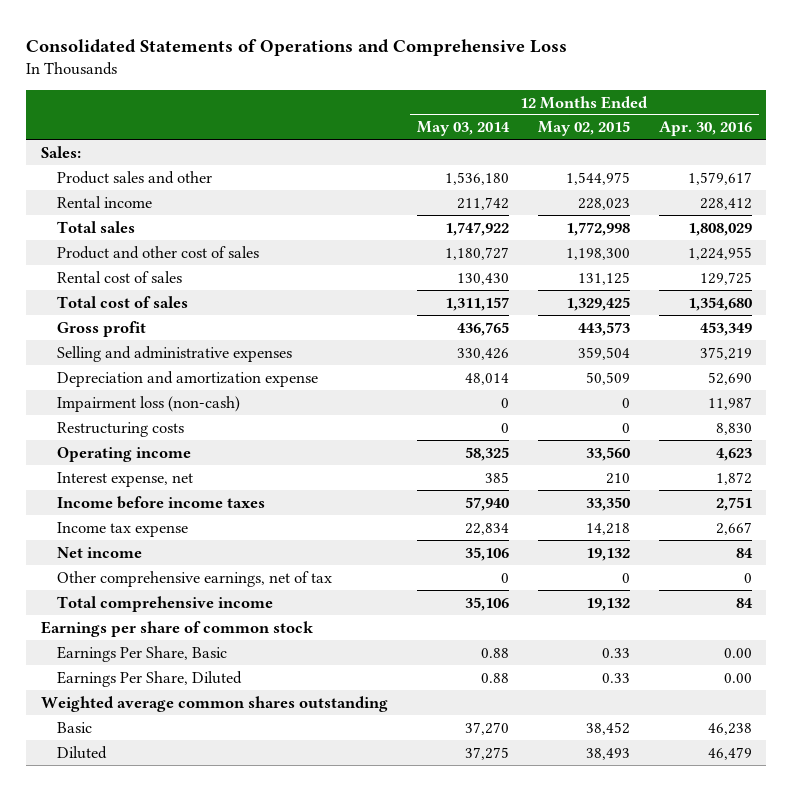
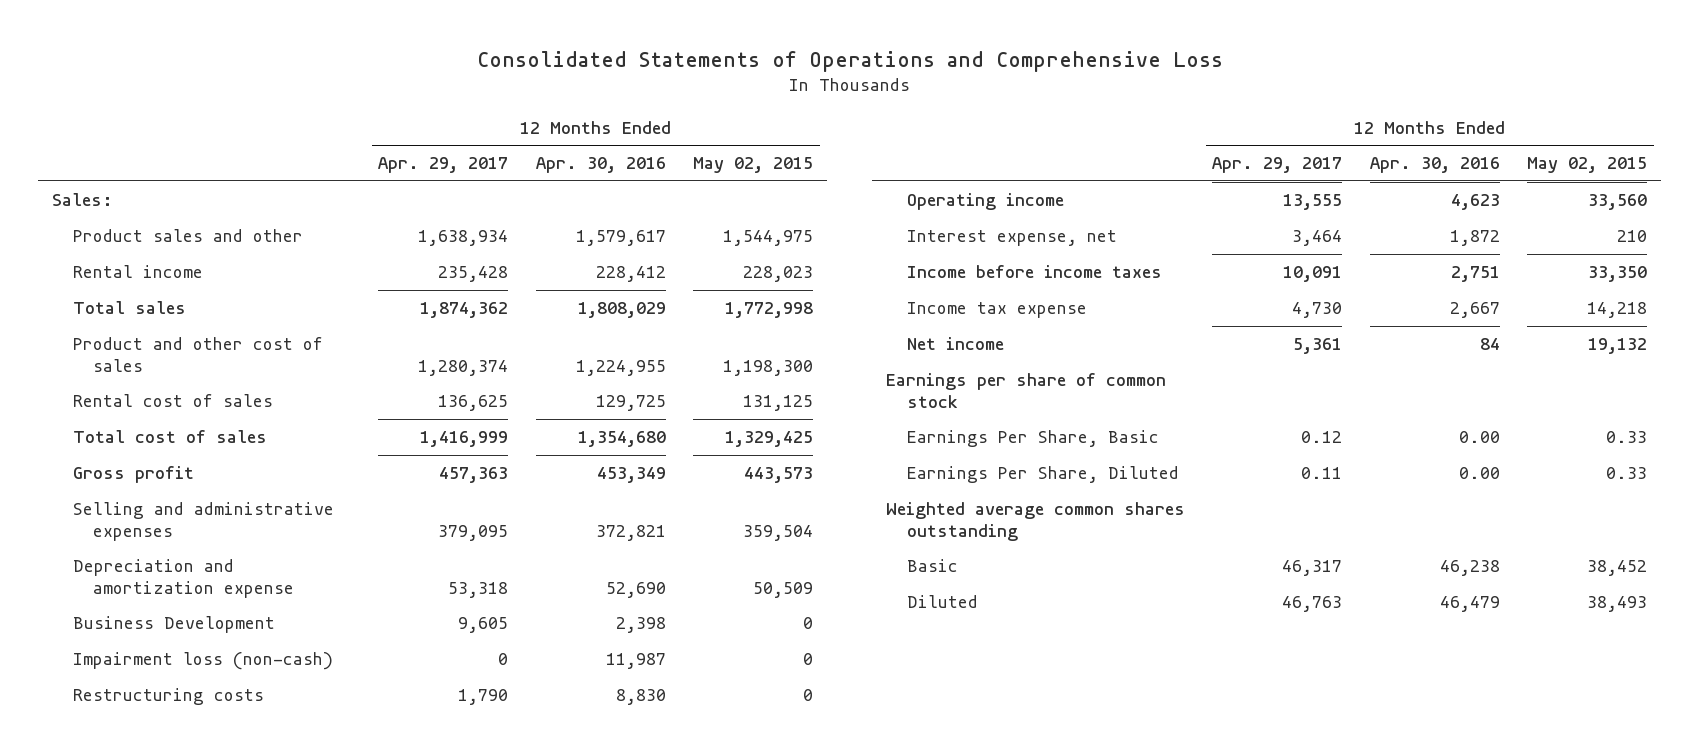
[416,121,510,137] May 03, 2014 -> none
none -> [378,157,509,174] Apr. 29, 2017
[699,346,752,360] 375,219 -> [595,524,666,541] 372,821
none -> [72,616,275,634] Business Development
[56,570,332,587] Other comprehensive earnings, net of tax -> none
[56,595,273,612] Total comprehensive income -> none

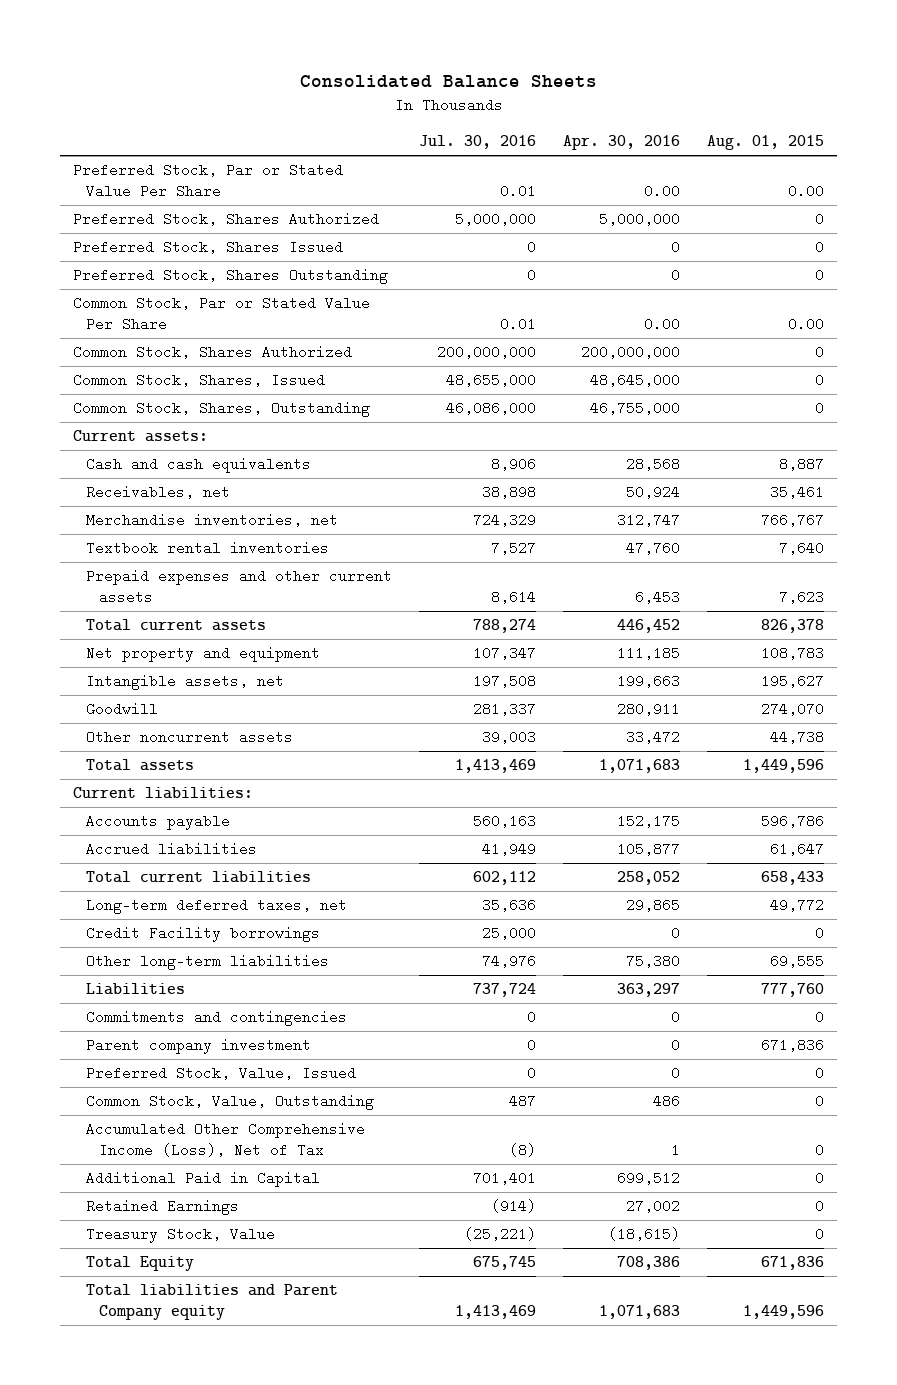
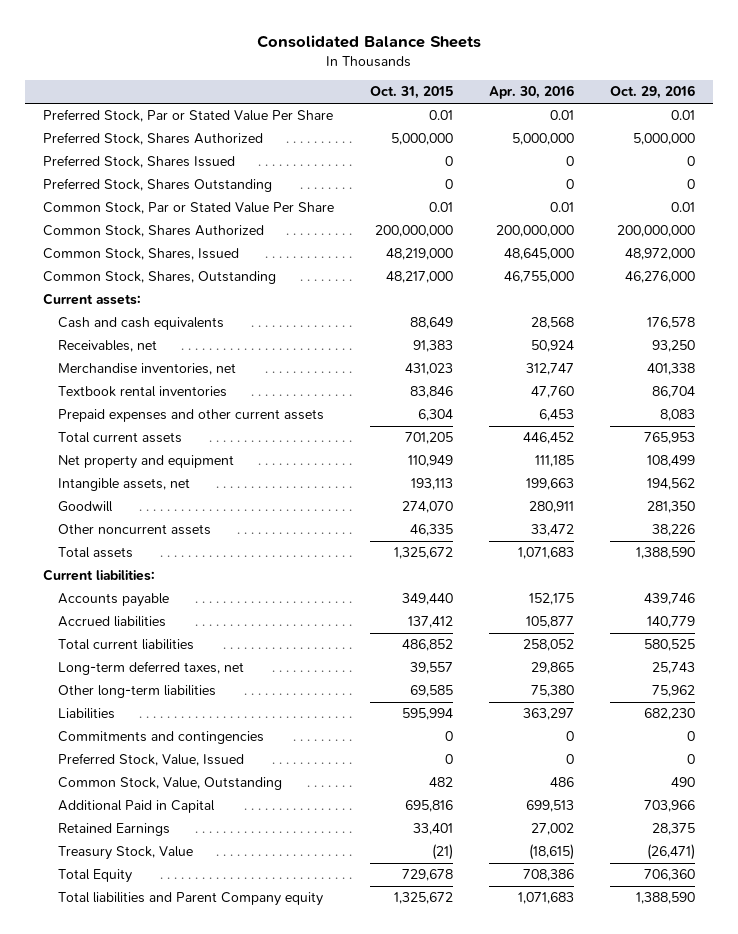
[419,135,537,150] Jul. 30, 2016 -> none
[706,135,824,151] Aug. 01, 2015 -> none
none -> [370,86,454,100] Oct. 31, 2015
none -> [610,85,696,100] Oct. 29, 2016
[643,183,680,198] 0.00 -> [550,110,575,121] 0.01
[643,316,680,331] 0.00 -> [550,202,575,213] 0.01
[86,926,321,943] Credit Facility borrowings -> none
[86,1038,312,1055] Parent company investment -> none
[86,1122,366,1157] Accumulated Other Comprehensive Income (Loss), Net of Tax -> none
[616,1171,680,1186] 699,512 -> [526,800,575,813] 699,513

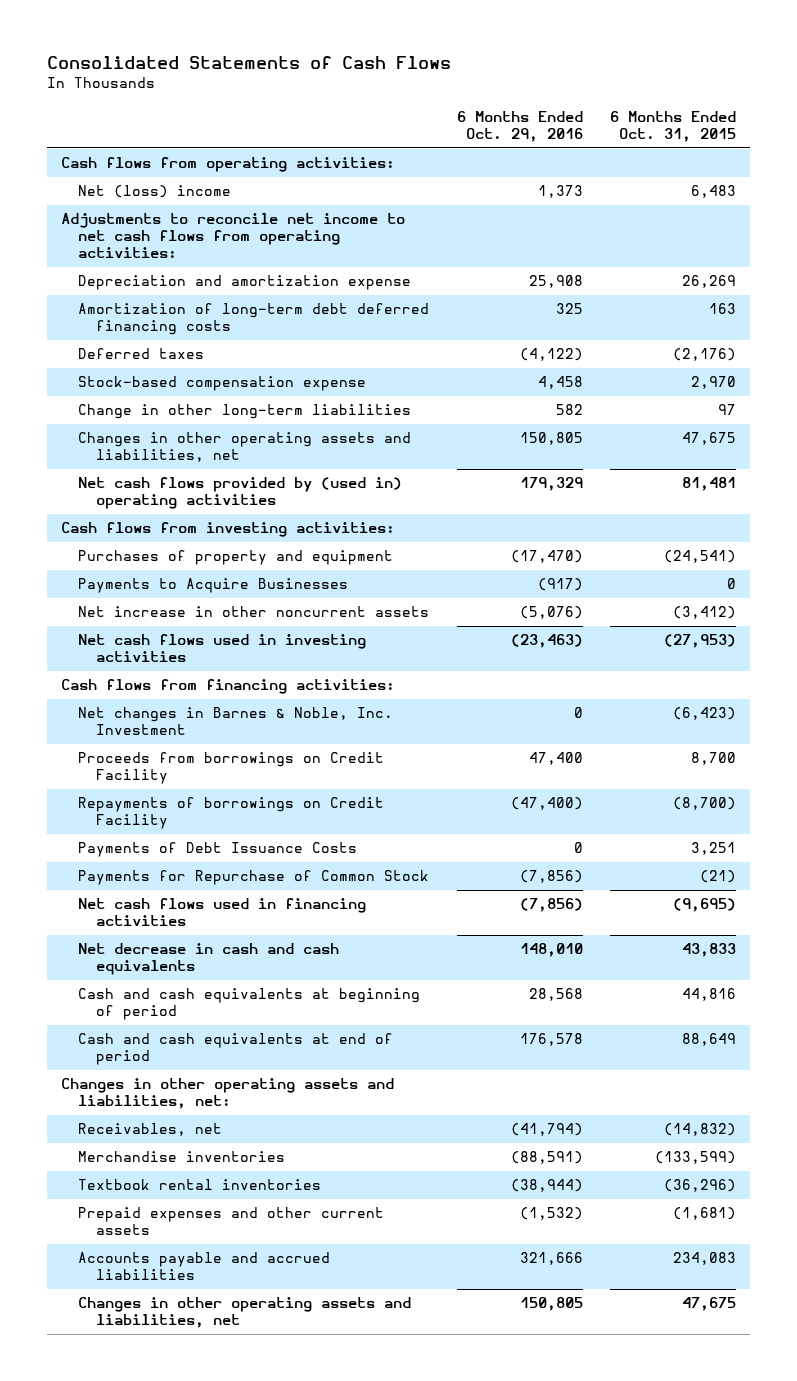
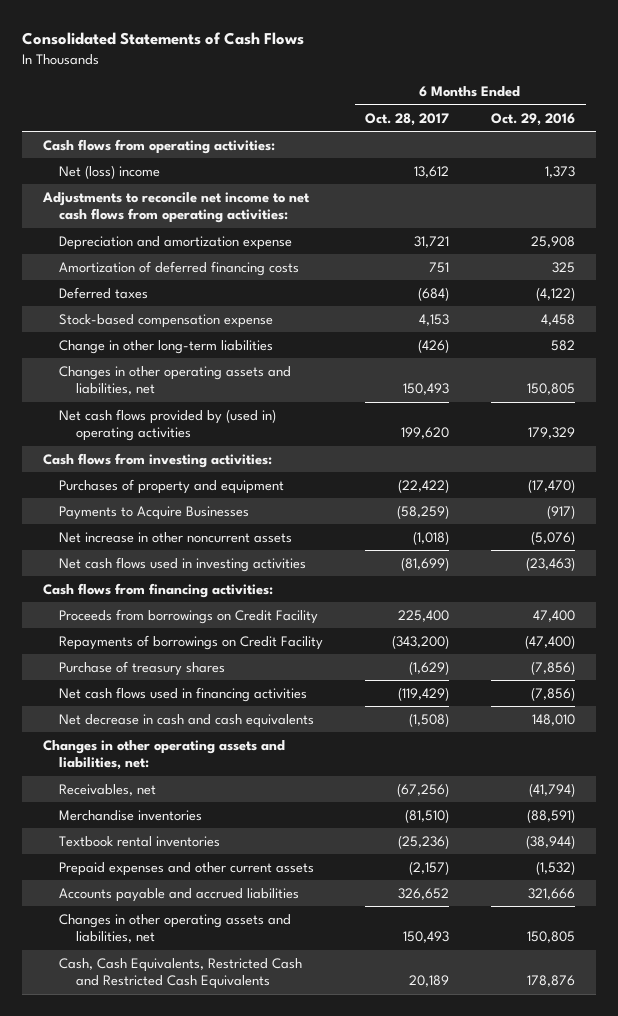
[610,110,737,143] 6 Months Ended Oct. 31, 2015 -> none
none -> [365,112,450,126] Oct. 28, 2017
[78,303,430,336] Amortization of long-term debt deferred financing costs -> [59,261,300,277] Amortization of deferred financing costs
[78,707,394,736] Net changes in Barnes & Noble, Inc. Investment -> none
[78,842,358,858] Payments of Debt Issuance Costs -> none
[78,870,430,886] Payments for Repurchase of Common Stock -> [59,661,226,677] Purchase of treasury shares
[78,988,421,1021] Cash and cash equivalents at beginning of period -> none
[78,1033,394,1066] Cash and cash equivalents at end of period -> none
none -> [59,958,303,990] Cash, Cash Equivalents, Restricted Cash and Restricted Cash Equivalents

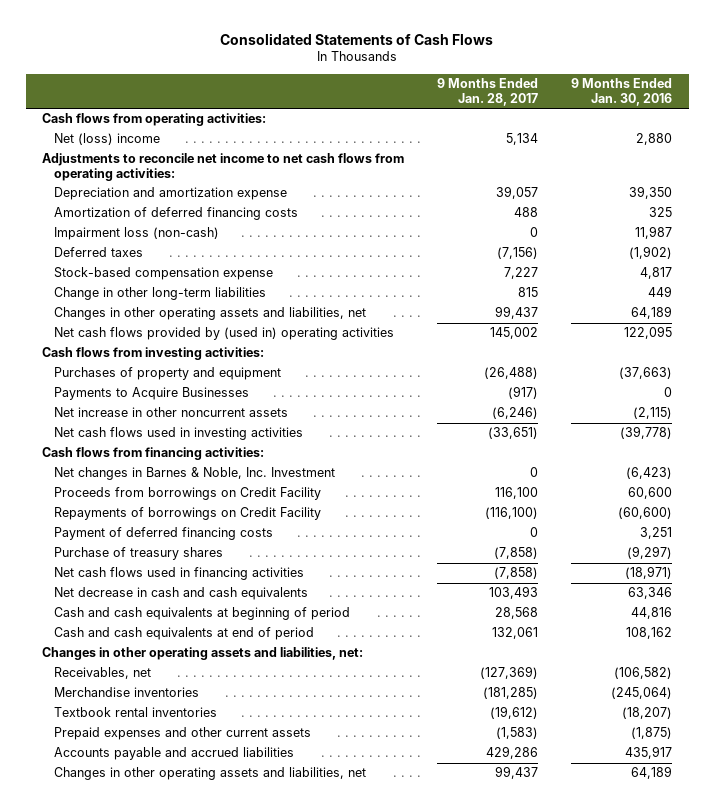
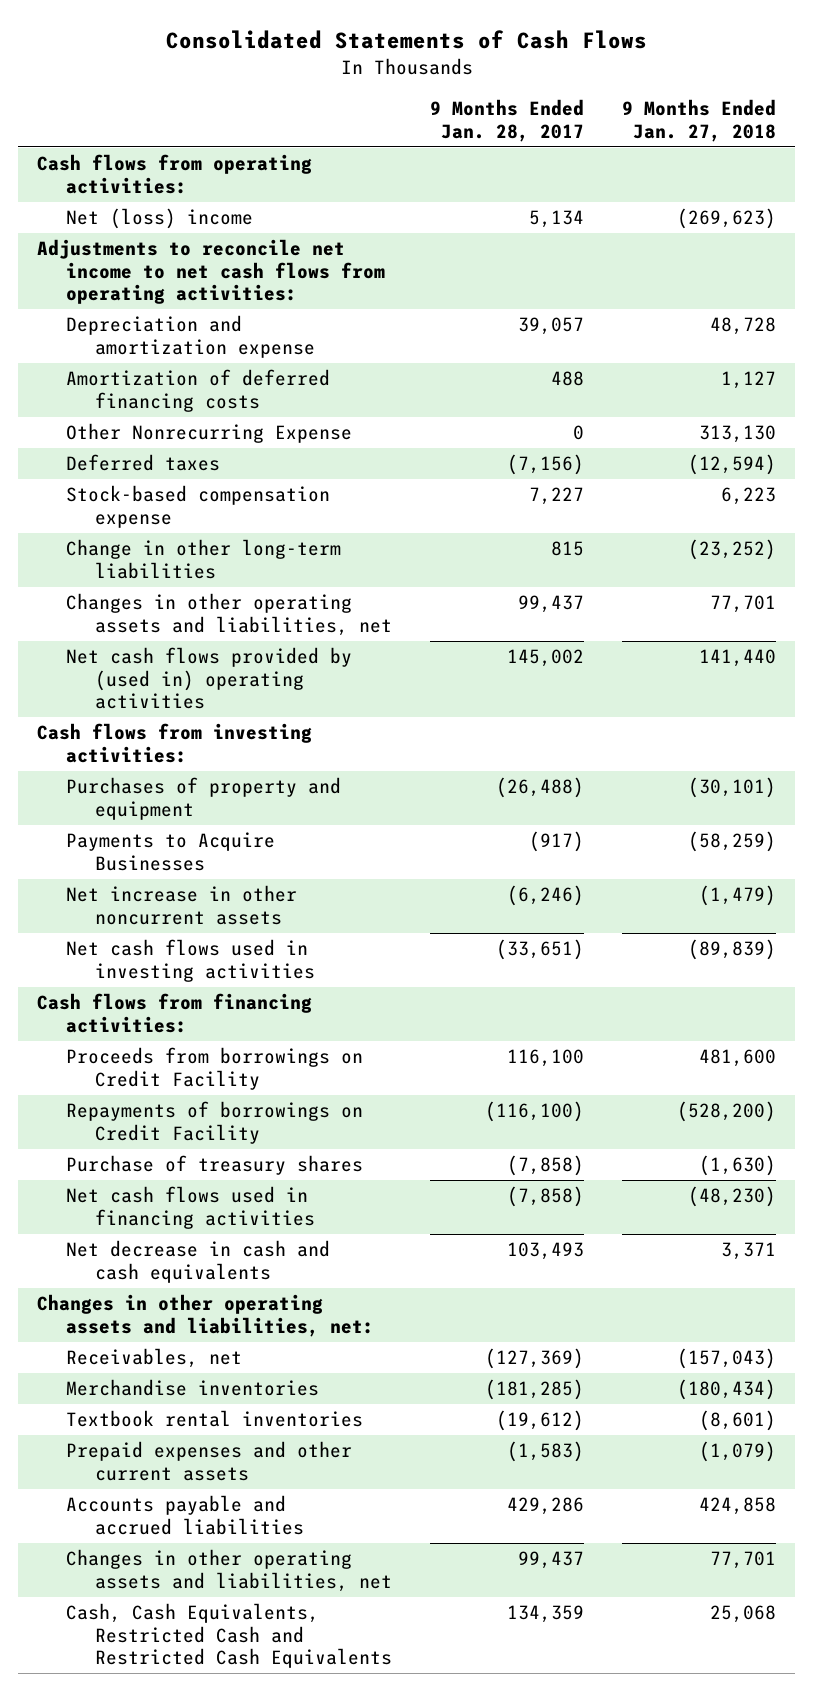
[571,78,673,106] 9 Months Ended Jan. 30, 2016 -> none
none -> [622,99,777,142] 9 Months Ended Jan. 27, 2018
[53,227,219,241] Impairment loss (non-cash) -> [66,423,353,444] Other Nonrecurring Expense
[53,467,335,481] Net changes in Barnes & Noble, Inc. Investment -> none
[53,527,273,541] Payment of deferred financing costs -> none
[53,607,350,621] Cash and cash equivalents at beginning of period -> none
[53,627,314,641] Cash and cash equivalents at end of period -> none
none -> [66,1603,393,1669] Cash, Cash Equivalents, Restricted Cash and Restricted Cash Equivalents

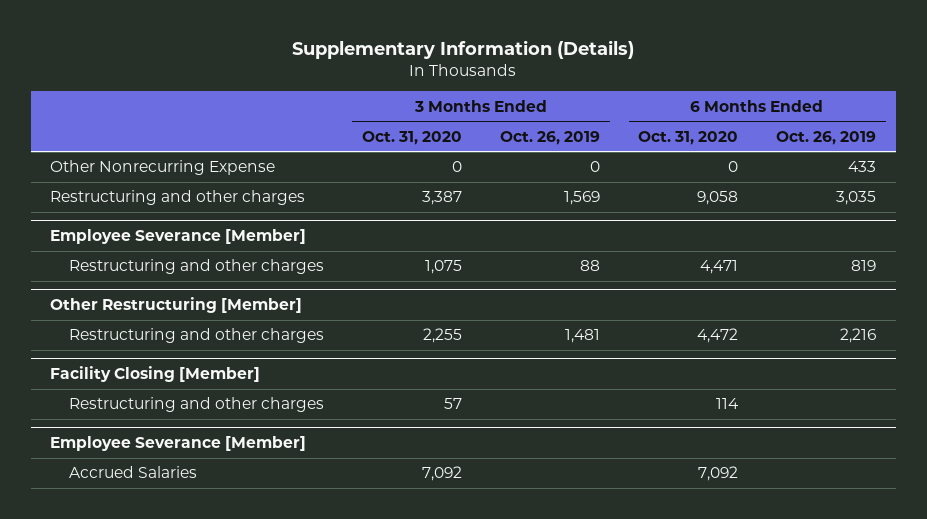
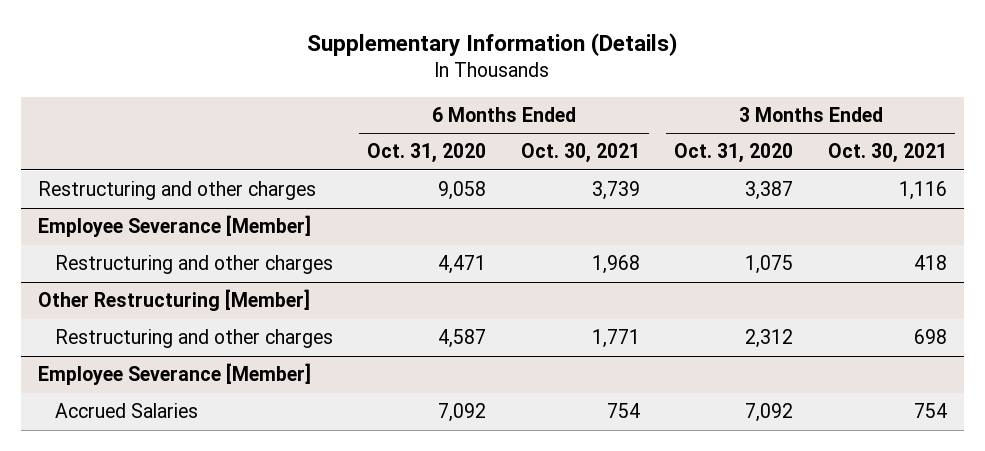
[500,130,601,145] Oct. 26, 2019 -> none
[776,130,877,145] Oct. 26, 2019 -> none
none -> [520,143,640,164] Oct. 30, 2021
none -> [827,143,947,164] Oct. 30, 2021
[50,160,276,176] Other Nonrecurring Expense -> none
[50,366,261,383] Facility Closing [Member] -> none
[68,397,324,413] Restructuring and other charges -> none
[422,328,462,344] 2,255 -> [745,329,794,349] 2,312
[697,328,739,344] 4,472 -> [438,329,487,349] 4,587

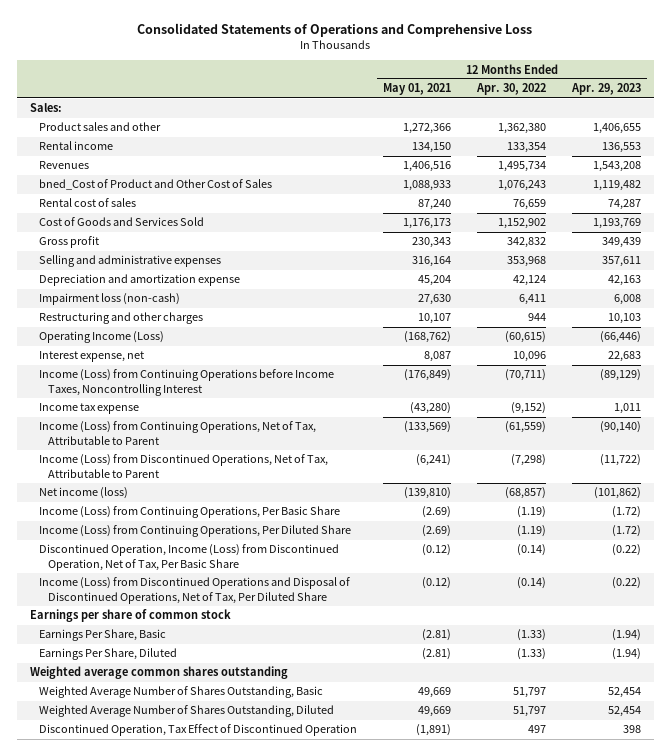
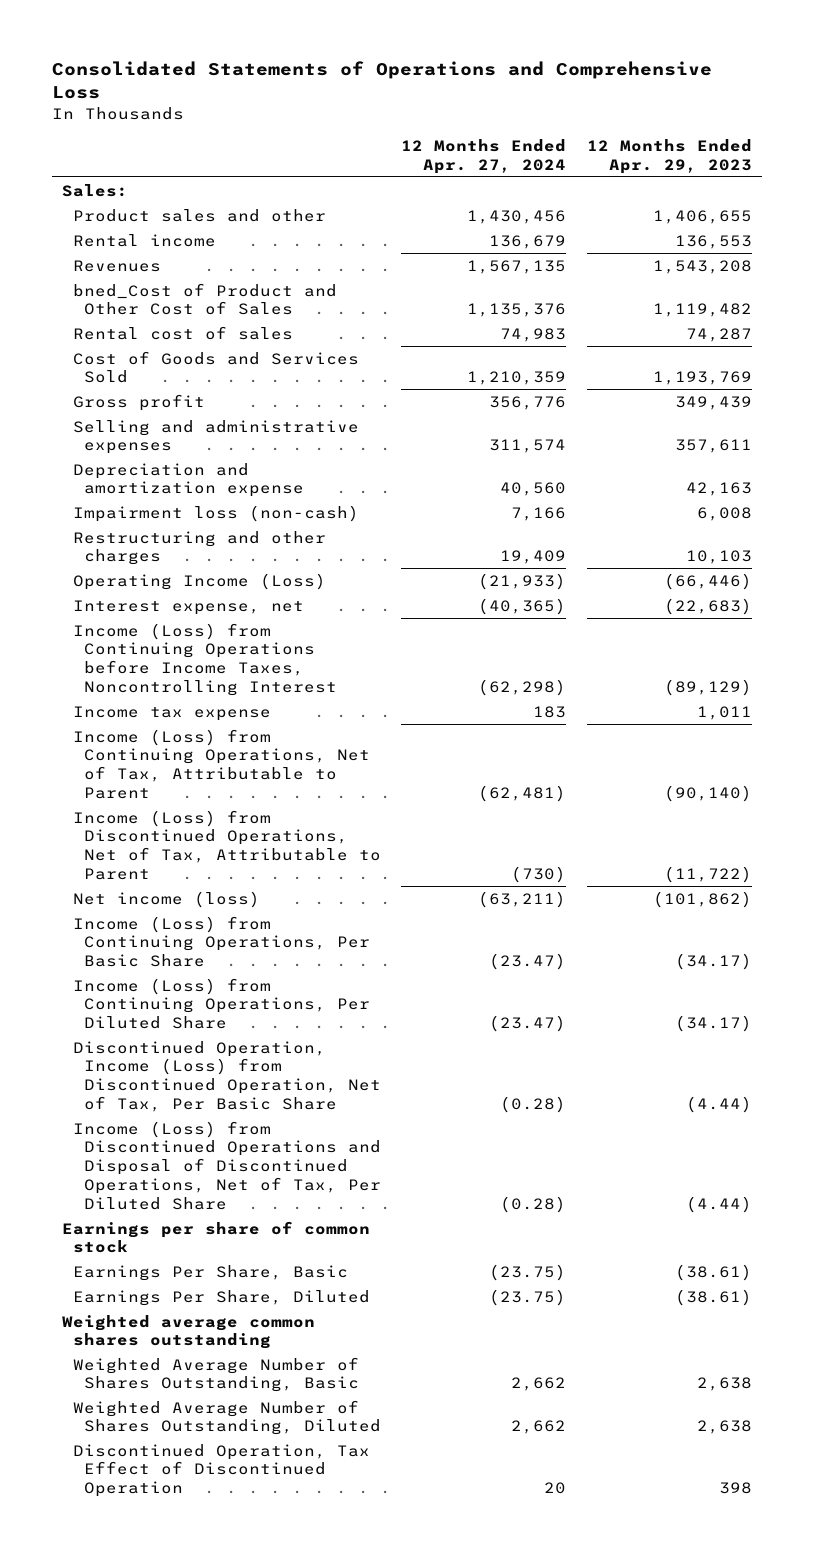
[382,83,451,96] May 01, 2021 -> none
[475,83,546,96] Apr. 30, 2022 -> none
none -> [401,139,567,174] 12 Months Ended Apr. 27, 2024
[607,351,641,363] 22,683 -> [663,597,752,615] (22,683)
[611,506,641,519] (1.72) -> [674,953,752,971] (34.17)
[611,525,641,538] (1.72) -> [674,1015,752,1033] (34.17)
[611,544,641,557] (0.22) -> [685,1095,752,1113] (4.44)
[611,577,641,590] (0.22) -> [685,1195,752,1213] (4.44)
[611,629,641,642] (1.94) -> [674,1263,752,1281] (38.61)
[611,648,641,661] (1.94) -> [674,1288,752,1306] (38.61)
[607,687,641,699] 52,454 -> [696,1377,752,1392] 2,638
[607,706,641,718] 52,454 -> [696,1420,752,1435] 2,638

